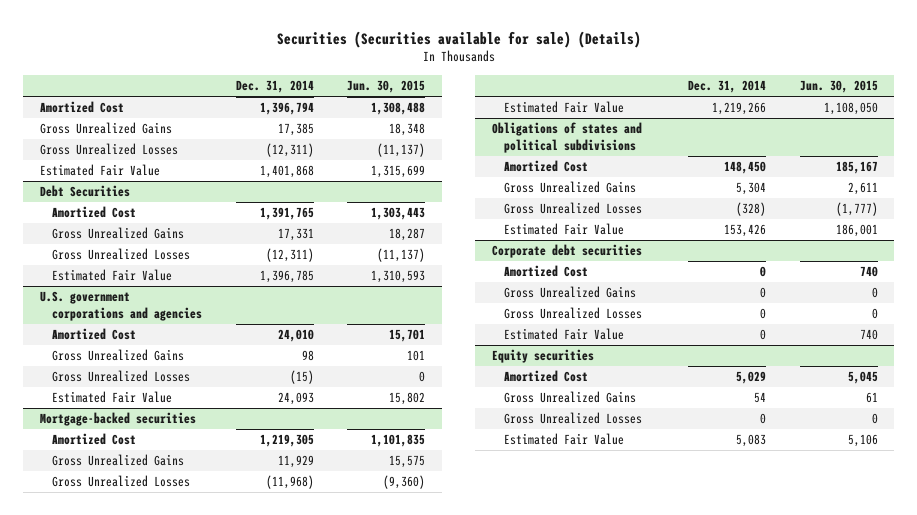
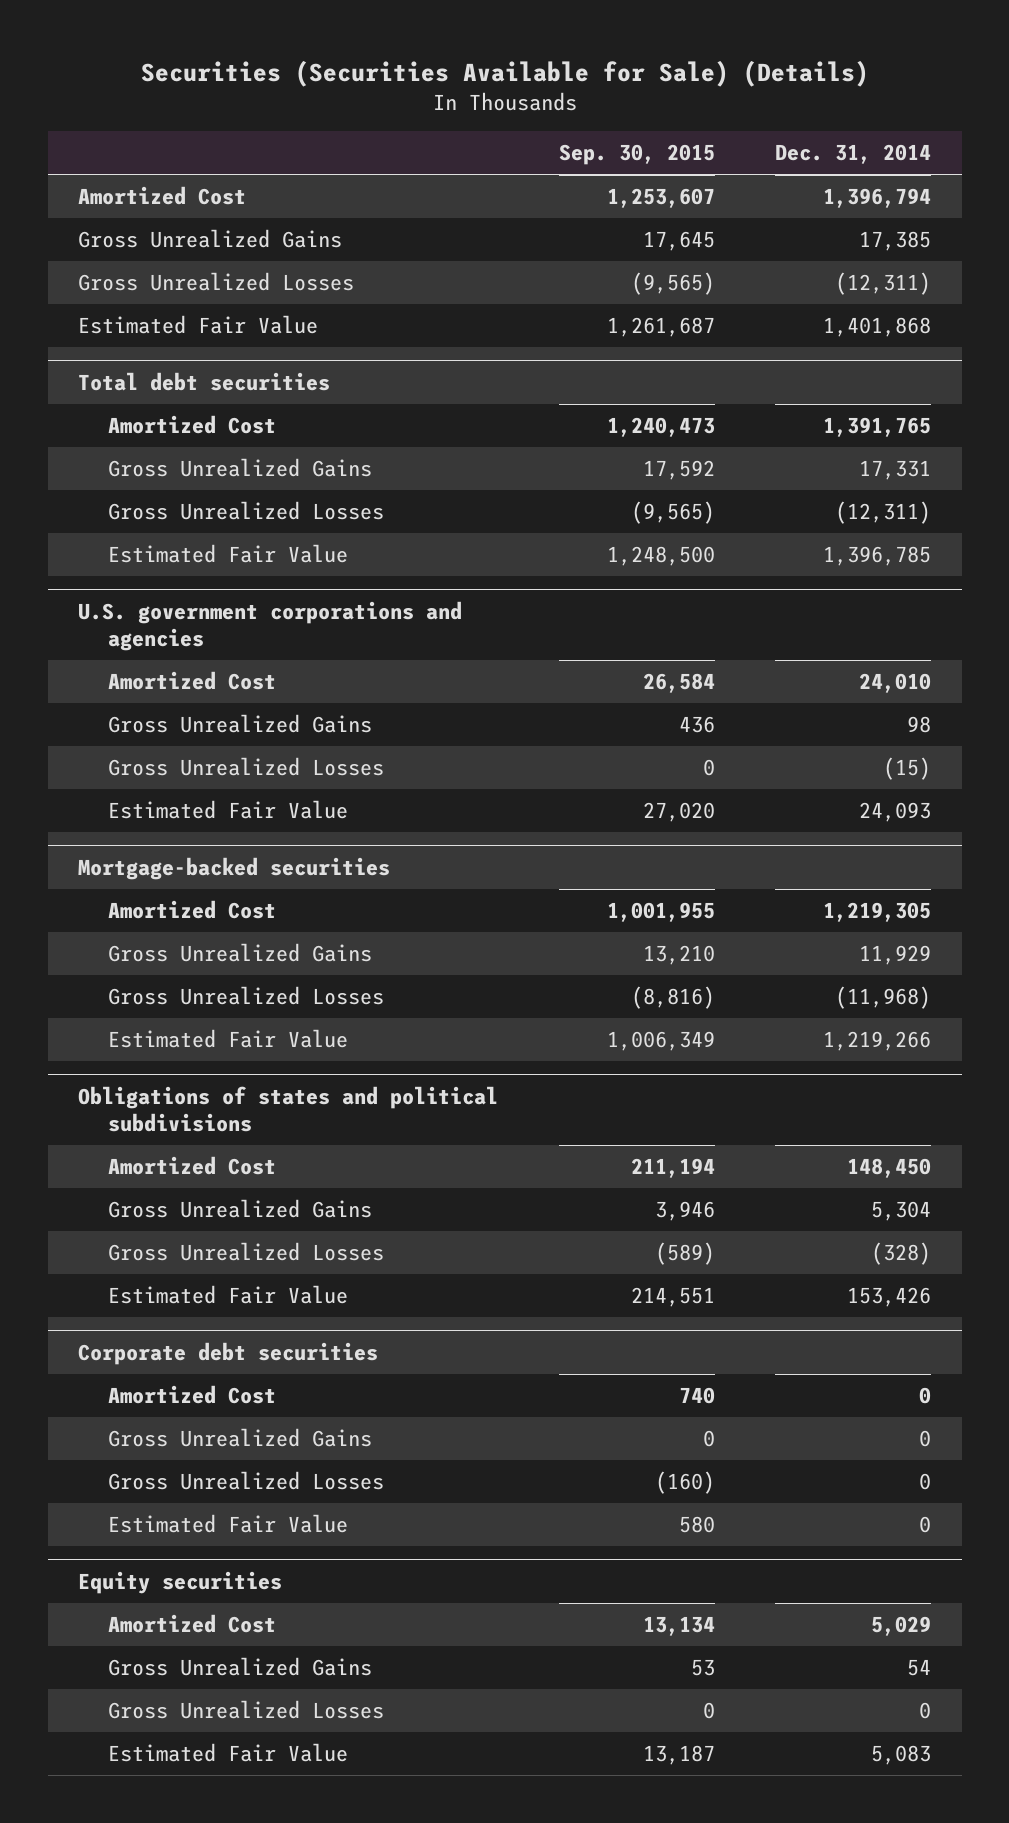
[276,30,641,48] Securities (Securities available for sale) (Details) -> [140,59,869,87] Securities (Securities Available for Sale) (Details)
[347,80,426,94] Jun. 30, 2015 -> none
none -> [558,144,715,166] Sep. 30, 2015
[39,185,130,198] Debt Securities -> [78,371,331,391] Total debt securities

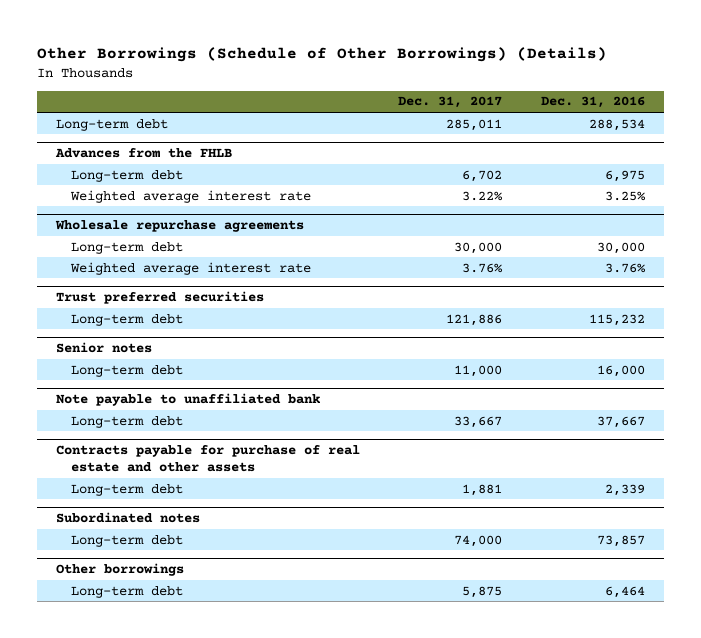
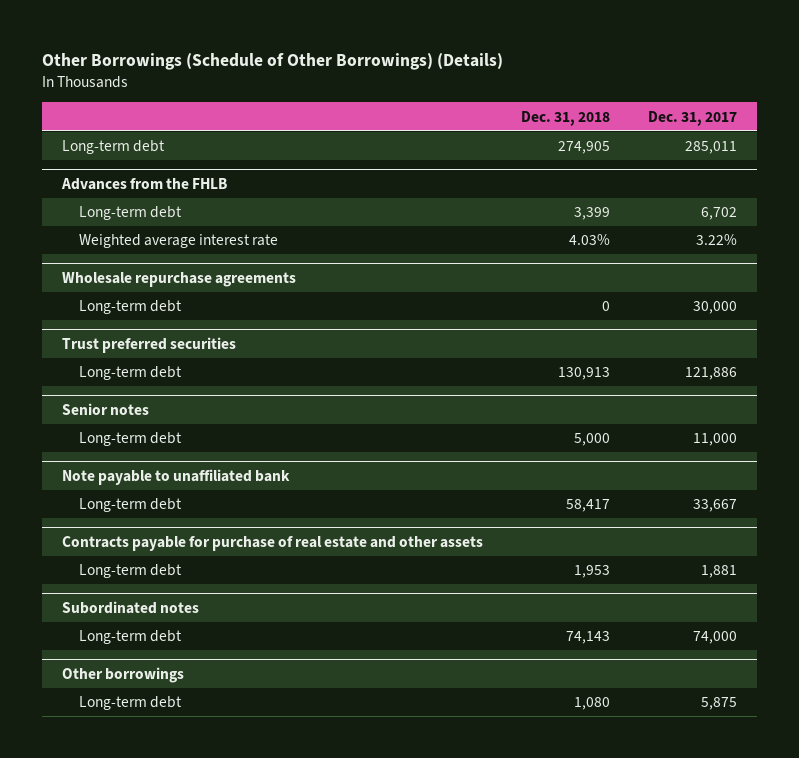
[540,96,645,109] Dec. 31, 2016 -> none
none -> [521,110,611,126] Dec. 31, 2018
[69,261,311,275] Weighted average interest rate -> none

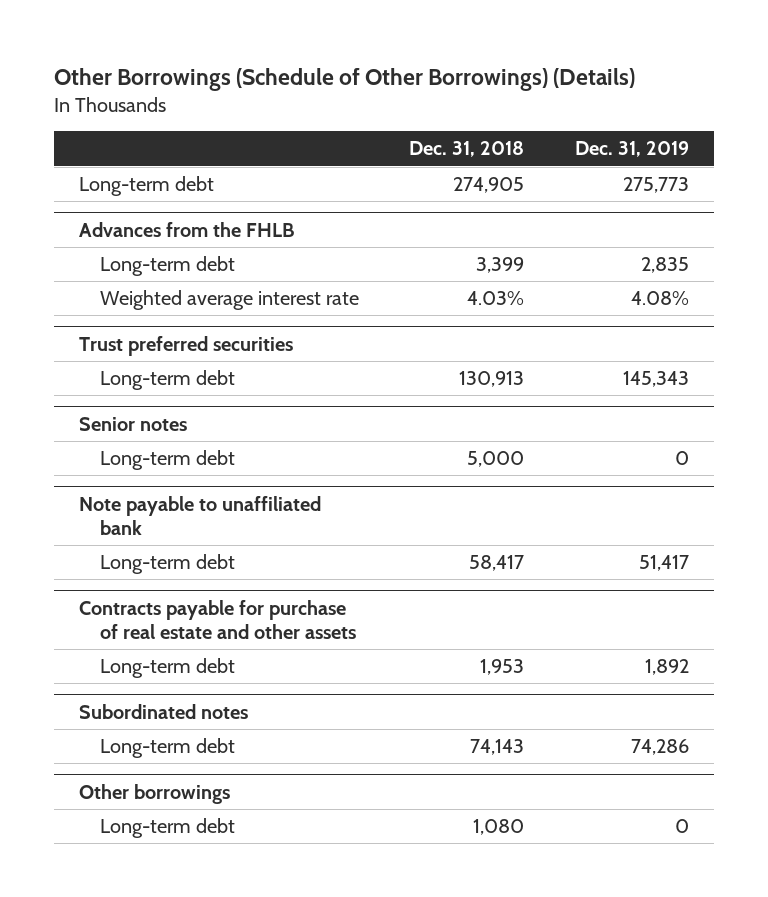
[648,110,738,126] Dec. 31, 2017 -> none
none -> [574,141,689,158] Dec. 31, 2019
[61,271,296,287] Wholesale repurchase agreements -> none
[78,300,182,315] Long-term debt -> none

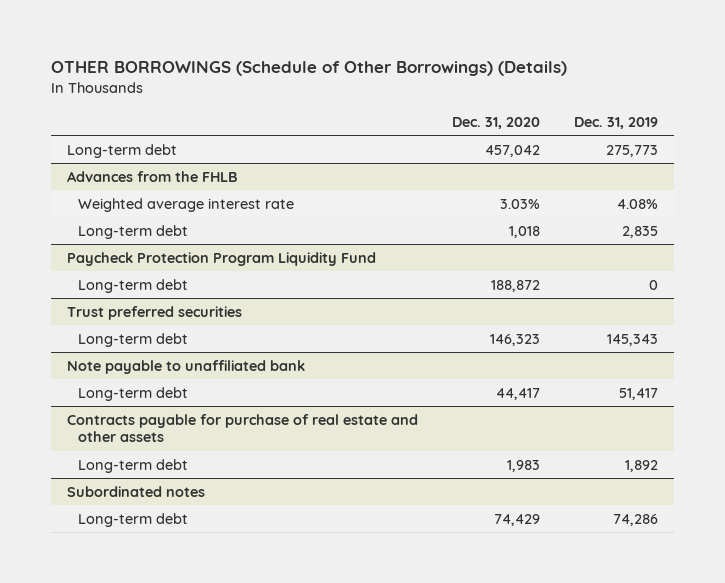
[54,67,636,91] Other Borrowings (Schedule of Other Borrowings) (Details) -> [50,61,567,77] OTHER BORROWINGS (Schedule of Other Borrowings) (Details)
[409,141,525,158] Dec. 31, 2018 -> none
none -> [452,116,541,129] Dec. 31, 2020
[99,256,235,277] Long-term debt -> [77,224,188,239] Long-term debt
none -> [67,251,377,266] Paycheck Protection Program Liquidity Fund
none -> [77,278,188,293] Long-term debt
[79,417,188,432] Senior notes -> none
[99,450,235,471] Long-term debt -> none
[79,784,231,805] Other borrowings -> none
[99,818,235,839] Long-term debt -> none

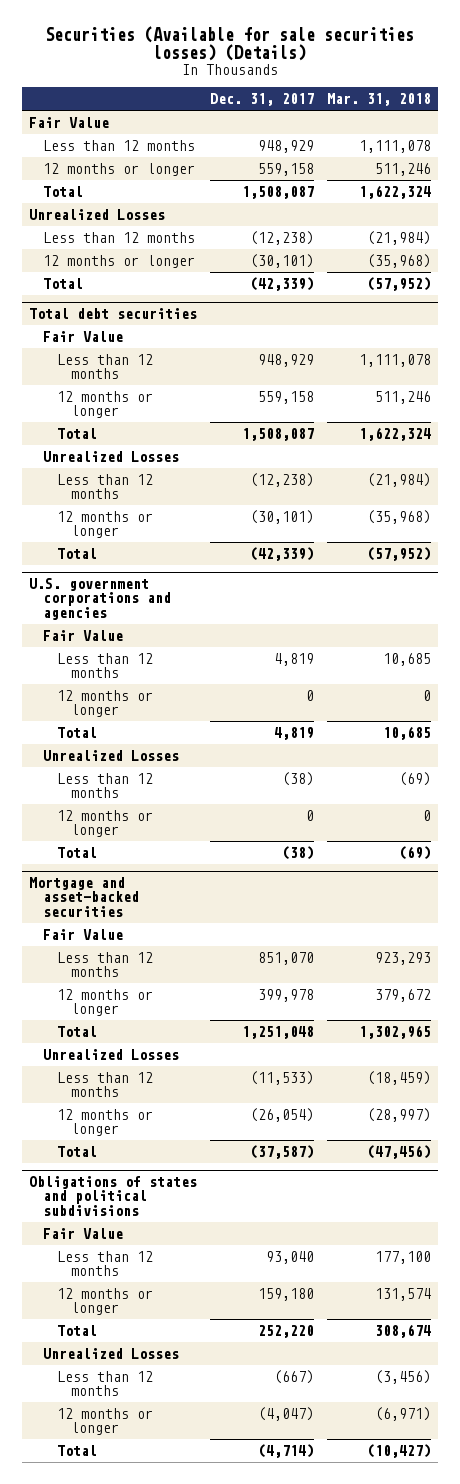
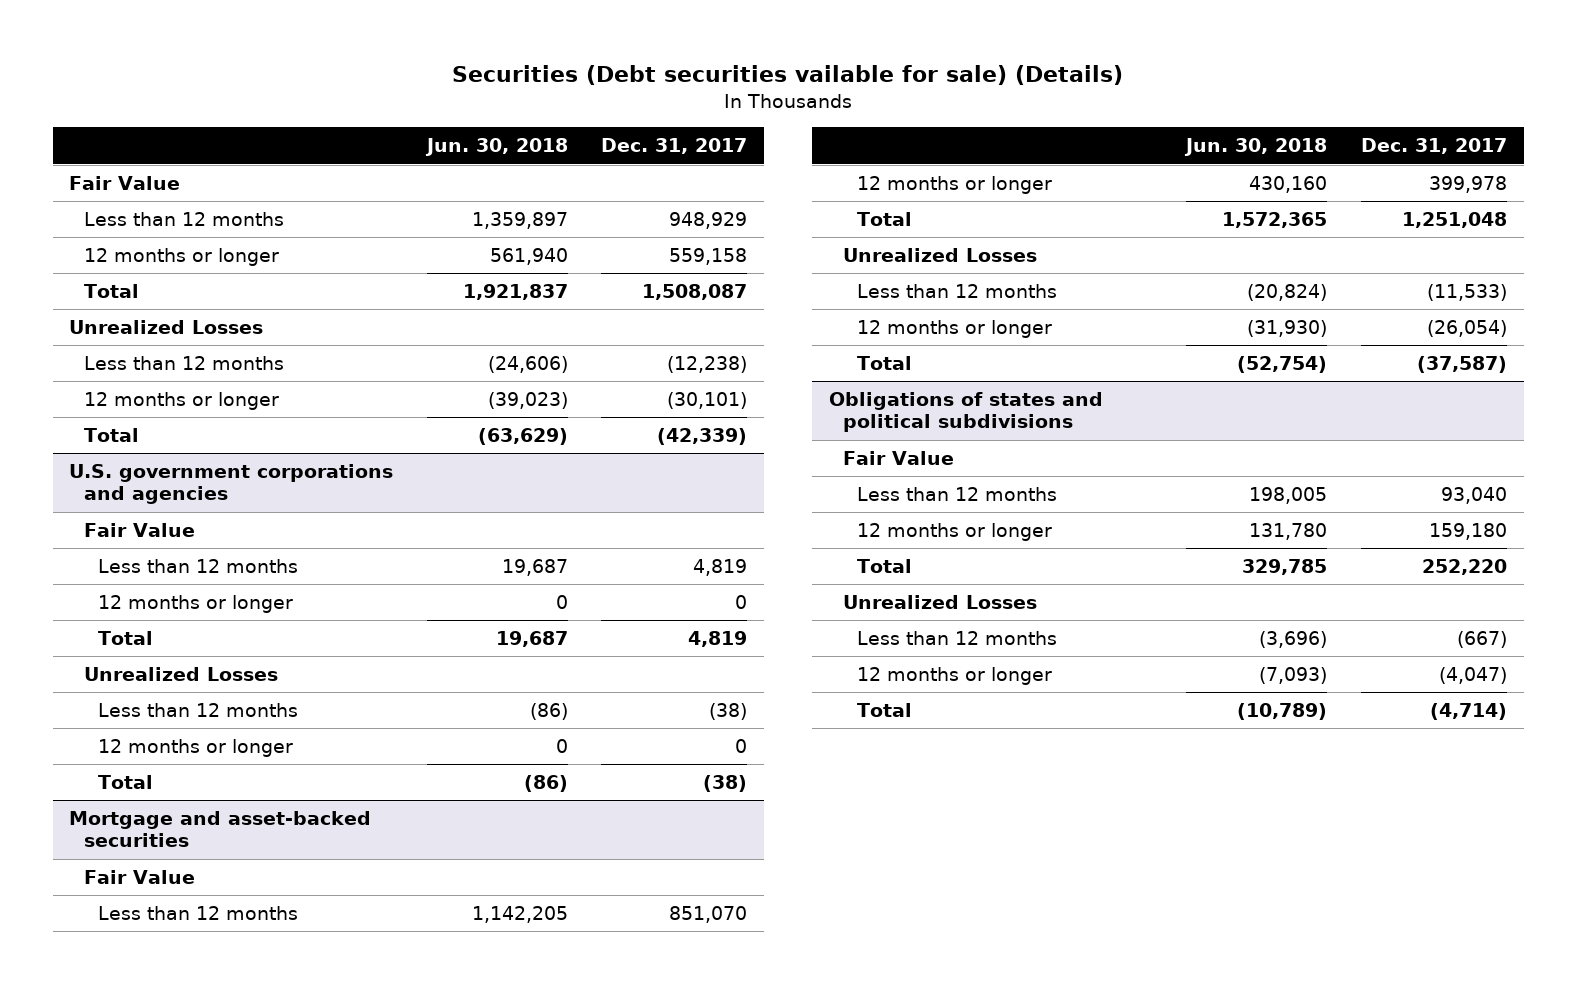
[44,25,414,62] Securities (Available for sale securities losses) (Details) -> [452,65,1124,86] Securities (Debt securities vailable for sale) (Details)
[327,93,432,107] Mar. 31, 2018 -> none
none -> [424,138,568,157] Jun. 30, 2018
[28,308,197,320] Total debt securities -> none
[42,330,123,342] Fair Value -> none
[57,353,154,380] Less than 12 months -> none
[57,390,154,419] 12 months or longer -> none
[57,427,98,439] Total -> none
[42,450,179,462] Unrealized Losses -> none
[57,473,154,500] Less than 12 months -> none
[57,510,154,539] 12 months or longer -> none
[57,547,98,559] Total -> none

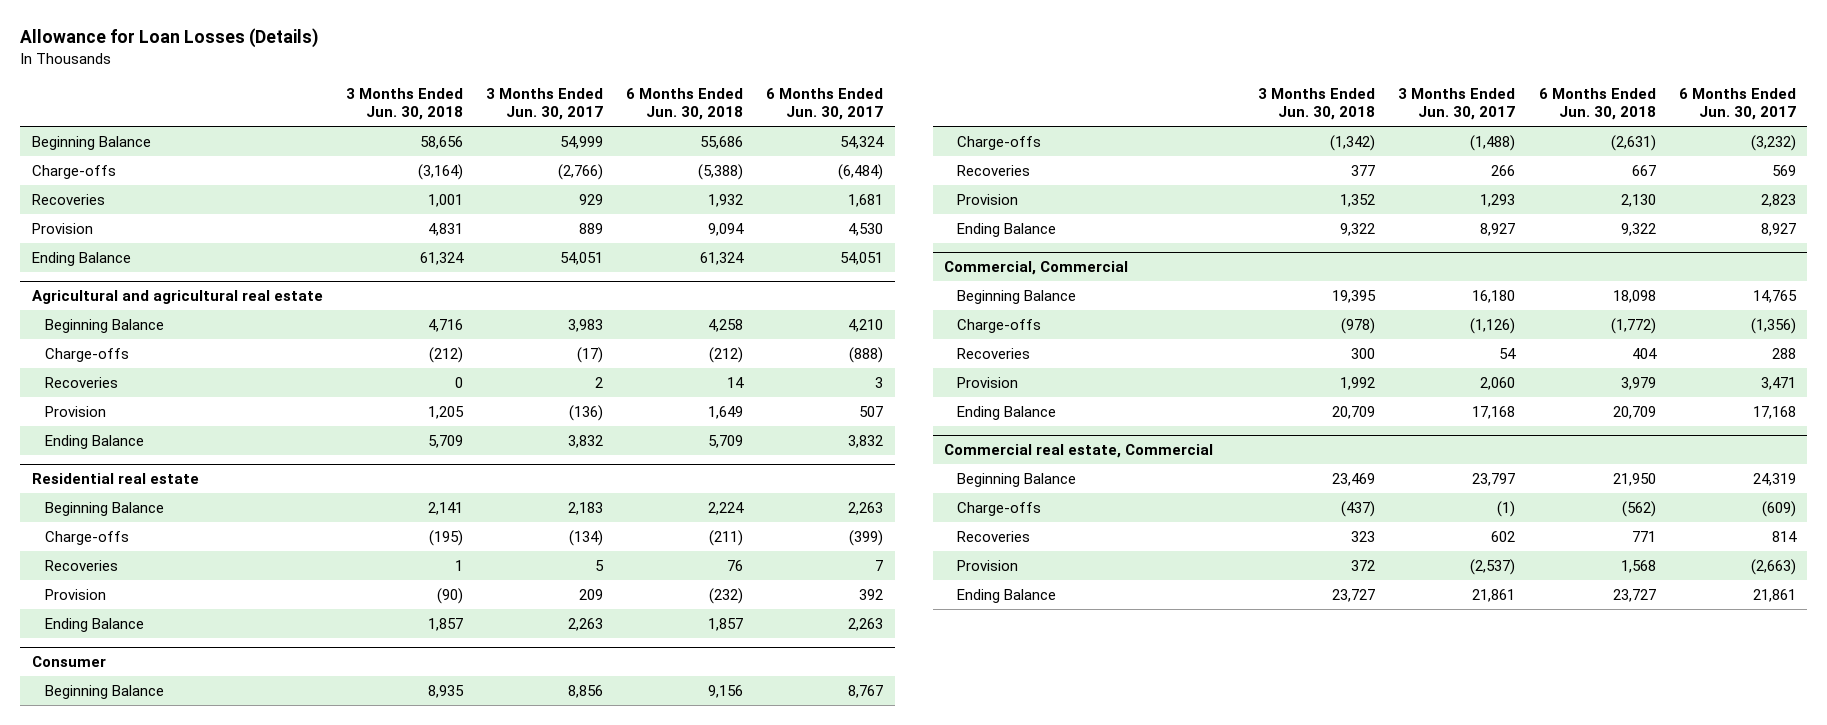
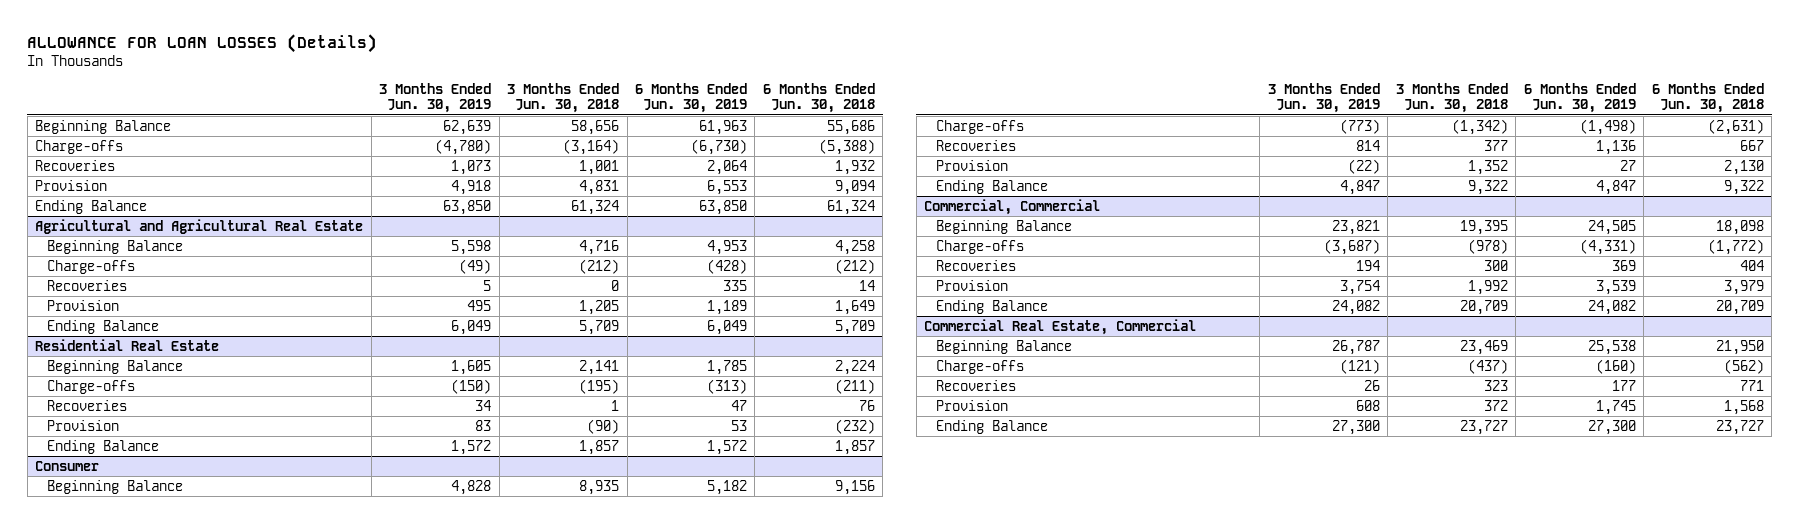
[20,28,319,49] Allowance for Loan Losses (Details) -> [27,33,378,53] ALLOWANCE FOR LOAN LOSSES (Details)
[485,87,603,121] 3 Months Ended Jun. 30, 2017 -> none
[766,87,884,121] 6 Months Ended Jun. 30, 2017 -> none
none -> [379,82,492,114] 3 Months Ended Jun. 30, 2019
none -> [635,82,748,114] 6 Months Ended Jun. 30, 2019
[31,290,323,305] Agricultural and agricultural real estate -> [35,218,364,234] Agricultural and Agricultural Real Estate
[31,473,199,485] Residential real estate -> [35,338,220,351] Residential Real Estate
[944,444,1214,459] Commercial real estate, Commercial -> [924,318,1197,335] Commercial Real Estate, Commercial

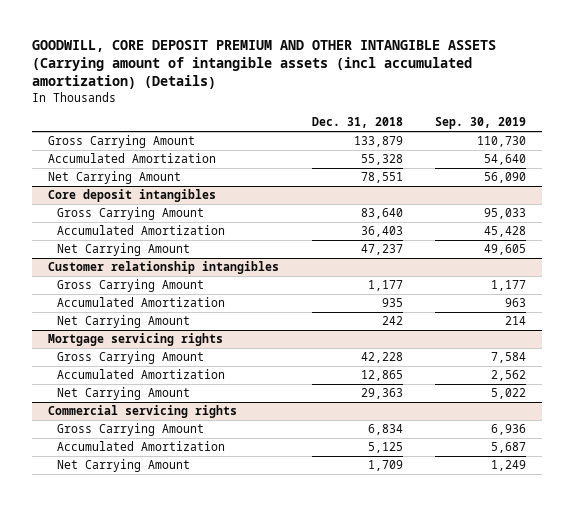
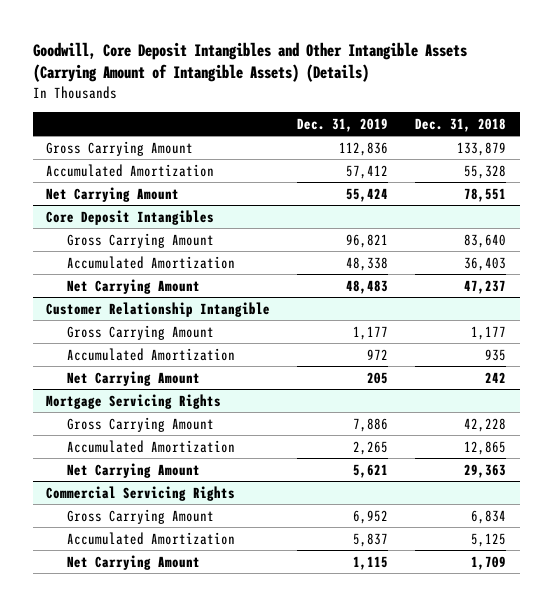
[32,39,497,89] GOODWILL, CORE DEPOSIT PREMIUM AND OTHER INTANGIBLE ASSETS (Carrying amount of intangible assets (incl accumulated amortization) (Details) -> [32,41,467,83] Goodwill, Core Deposit Intangibles and Other Intangible Assets (Carrying Amount of Intangible Assets) (Details)
[435,117,527,130] Sep. 30, 2019 -> none
none -> [297,117,389,132] Dec. 31, 2019
[48,189,217,203] Core deposit intangibles -> [46,209,215,225] Core Deposit Intangibles
[48,261,280,275] Customer relationship intangibles -> [46,301,271,317] Customer Relationship Intangible
[48,333,224,347] Mortgage servicing rights -> [46,393,222,409] Mortgage Servicing Rights
[48,405,238,419] Commercial servicing rights -> [46,485,236,501] Commercial Servicing Rights

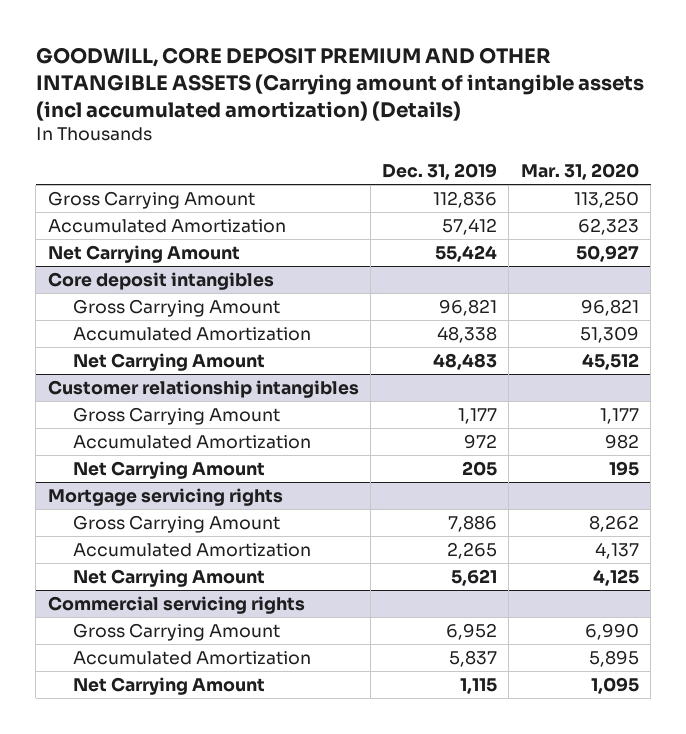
[32,41,467,83] Goodwill, Core Deposit Intangibles and Other Intangible Assets (Carrying Amount of Intangible Assets) (Details) -> [35,46,644,121] GOODWILL, CORE DEPOSIT PREMIUM AND OTHER INTANGIBLE ASSETS (Carrying amount of intangible assets (incl accumulated amortization) (Details)
[415,117,507,132] Dec. 31, 2018 -> none
none -> [520,163,639,181] Mar. 31, 2020
[46,209,215,225] Core Deposit Intangibles -> [47,271,274,290] Core deposit intangibles
[46,301,271,317] Customer Relationship Intangible -> [47,379,359,398] Customer relationship intangibles
[46,393,222,409] Mortgage Servicing Rights -> [47,487,283,506] Mortgage servicing rights
[46,485,236,501] Commercial Servicing Rights -> [47,595,305,614] Commercial servicing rights

